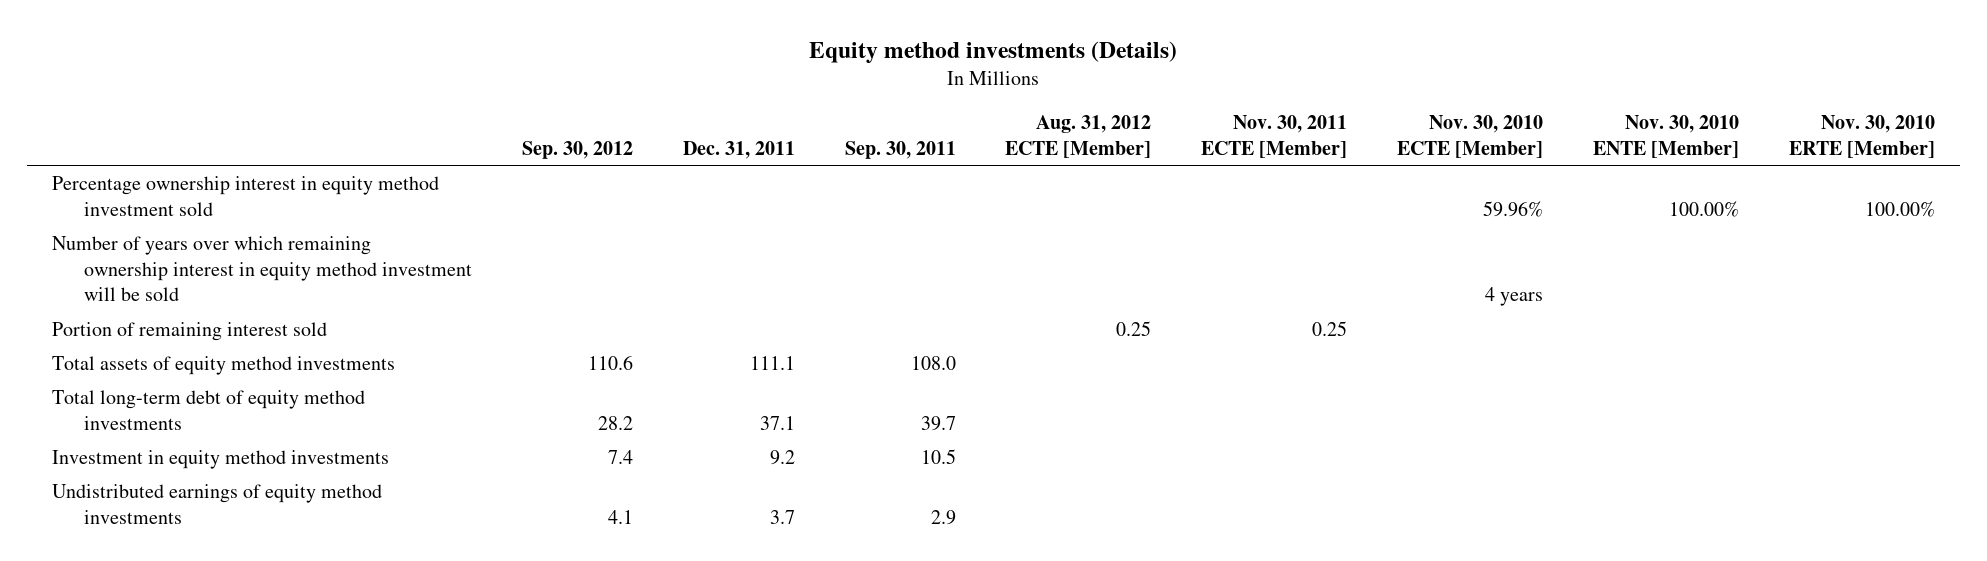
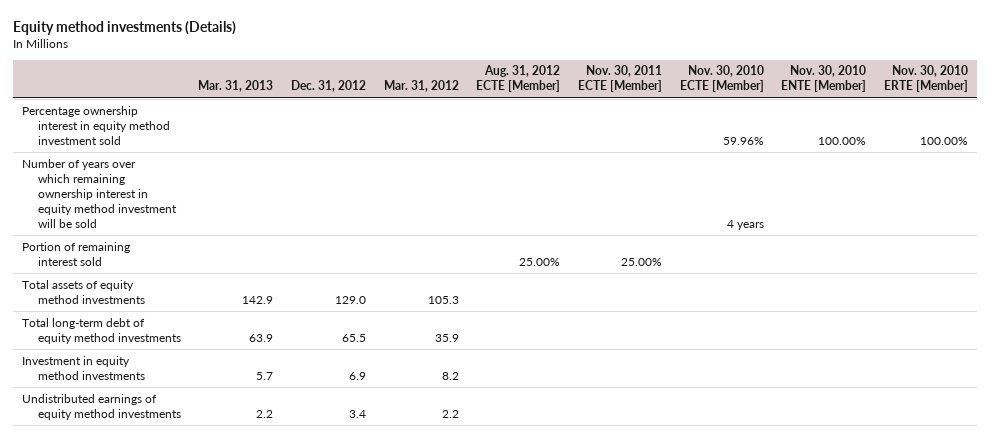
[521,141,633,160] Sep. 30, 2012 -> none
[682,141,795,160] Dec. 31, 2011 -> none
[844,141,956,160] Sep. 30, 2011 -> none
none -> [198,80,274,93] Mar. 31, 2013
none -> [290,80,366,93] Dec. 31, 2012
none -> [383,80,459,93] Mar. 31, 2012
[1116,320,1152,336] 0.25 -> [519,257,561,266] 25.00%
[1312,320,1348,336] 0.25 -> [620,257,662,266] 25.00%

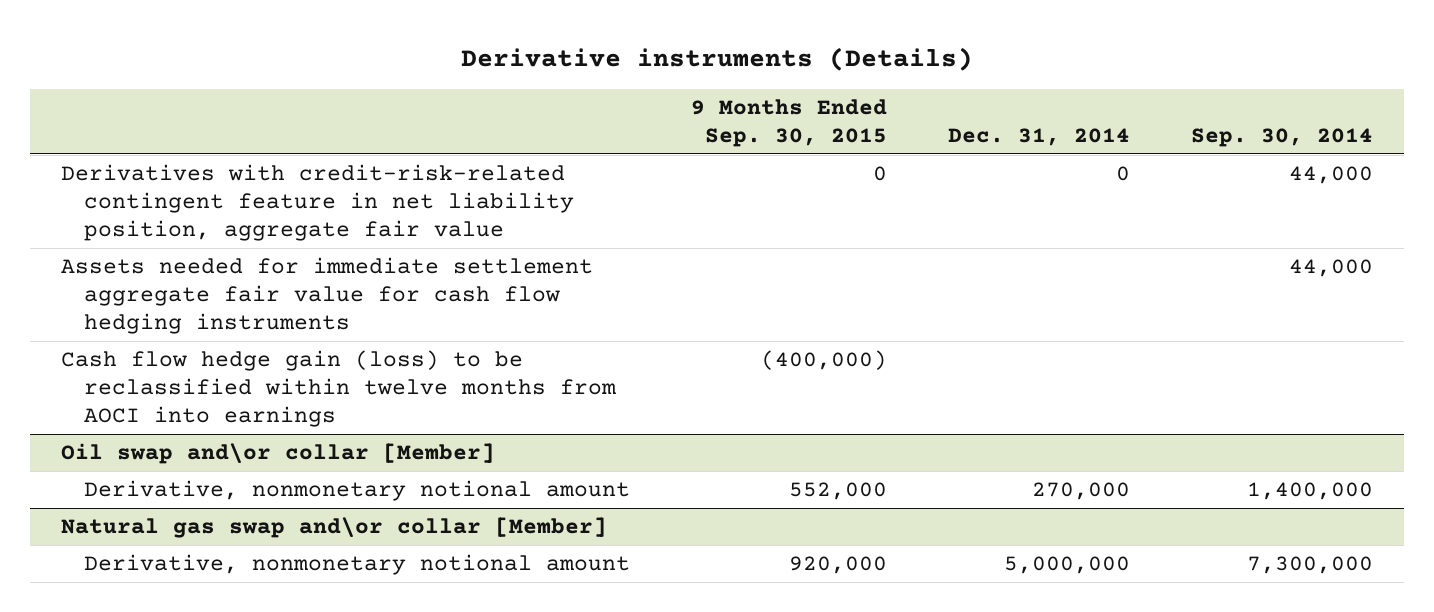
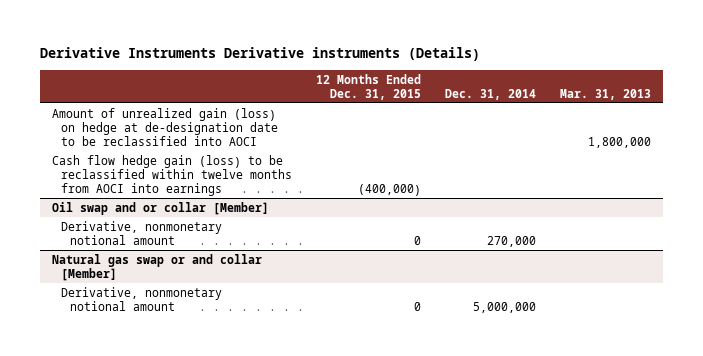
[461,46,974,71] Derivative instruments (Details) -> [40,47,481,62] Derivative Instruments Derivative instruments (Details)
[691,98,888,147] 9 Months Ended Sep. 30, 2015 -> none
[1191,127,1374,147] Sep. 30, 2014 -> none
none -> [315,73,421,100] 12 Months Ended Dec. 31, 2015
none -> [559,88,651,100] Mar. 31, 2013
[60,164,575,242] Derivatives with credit-risk-related contingent feature in net liability position, aggregate fair value -> none
[60,257,593,335] Assets needed for immediate settlement aggregate fair value for cash flow hedging instruments -> none
none -> [52,107,278,146] Amount of unrealized gain (loss) on hedge at de-designation date to be reclassified into AOCI
[60,443,495,465] Oil swap and\or collar [Member] -> [52,201,270,215] Oil swap and or collar [Member]
[60,517,607,539] Natural gas swap and\or collar [Member] -> [52,253,263,281] Natural gas swap or and collar [Member]

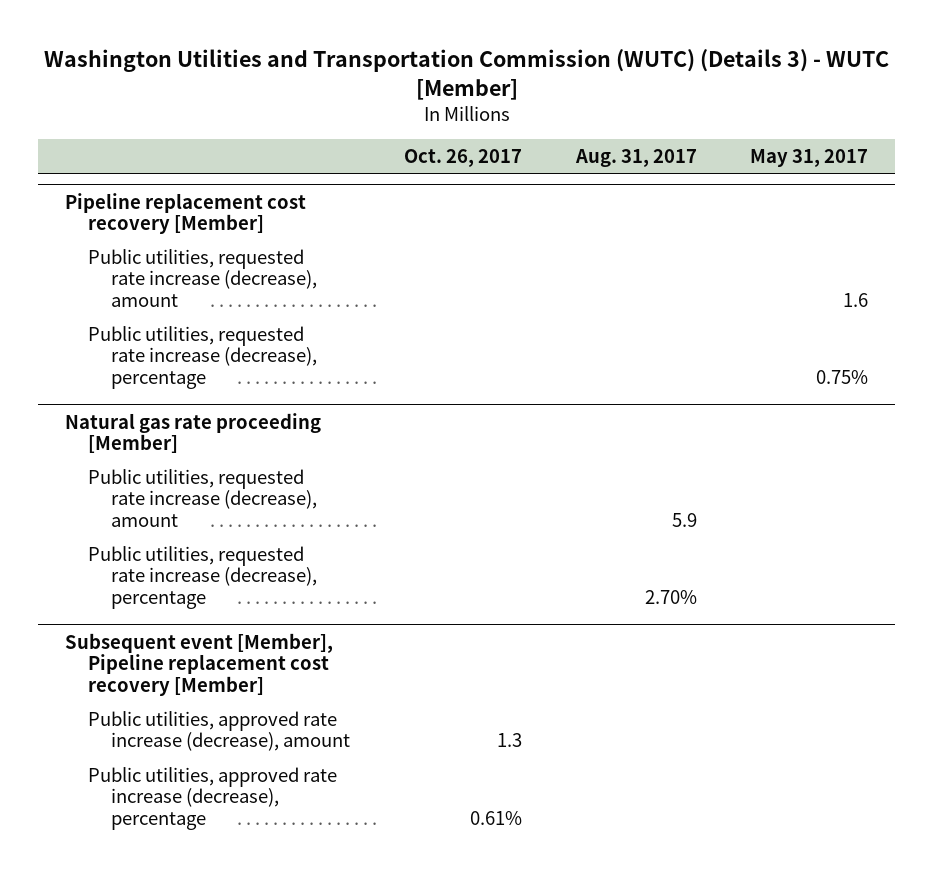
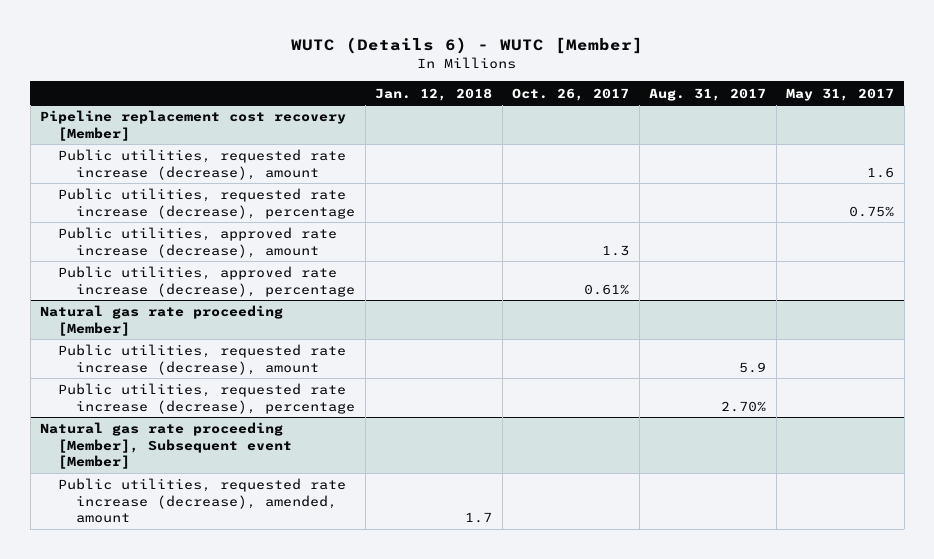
[43,48,889,100] Washington Utilities and Transportation Commission (WUTC) (Details 3) - WUTC [Member] -> [291,37,644,55] WUTC (Details 6) - WUTC [Member]
none -> [375,87,493,101] Jan. 12, 2018
none -> [58,227,338,258] Public utilities, approved rate increase (decrease), amount
none -> [58,266,356,297] Public utilities, approved rate increase (decrease), percentage
[64,632,333,696] Subsequent event [Member], Pipeline replacement cost recovery [Member] -> none
[87,710,350,752] Public utilities, approved rate increase (decrease), amount -> none
[87,766,337,830] Public utilities, approved rate increase (decrease), percentage -> none
none -> [40,422,293,469] Natural gas rate proceeding [Member], Subsequent event [Member]
none -> [58,478,347,523] Public utilities, requested rate increase (decrease), amended, amount

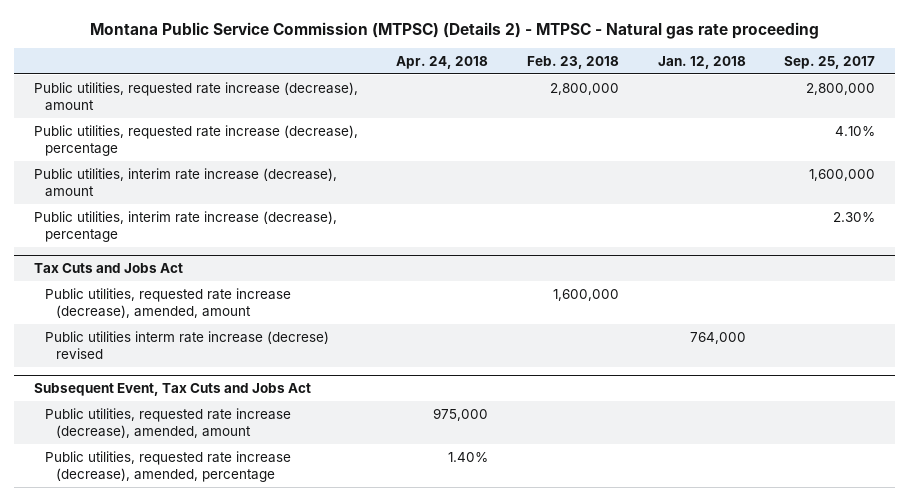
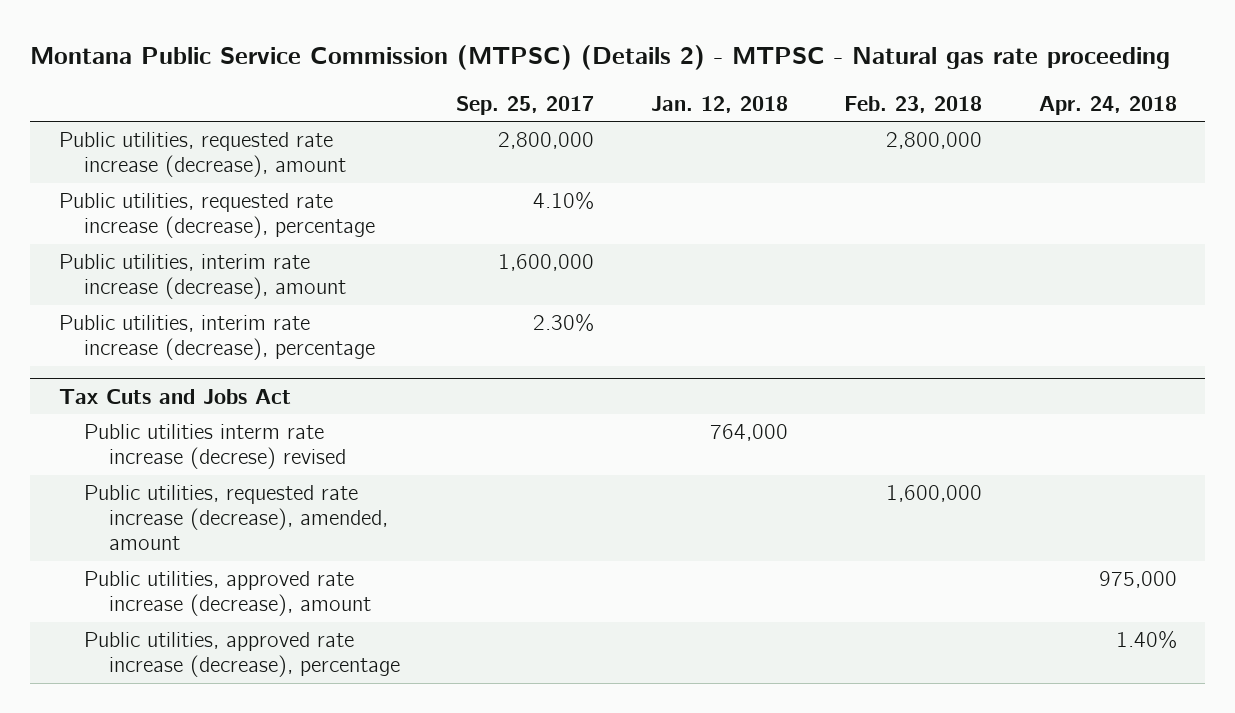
[33,383,311,397] Subsequent Event, Tax Cuts and Jobs Act -> none
[44,407,291,439] Public utilities, requested rate increase (decrease), amended, amount -> none
[44,450,291,483] Public utilities, requested rate increase (decrease), amended, percentage -> none
[44,287,291,319] Public utilities, requested rate increase (decrease), amended, amount -> [83,485,388,551] Public utilities, requested rate increase (decrease), amended, amount
none -> [83,571,371,617] Public utilities, approved rate increase (decrease), amount
none -> [83,632,400,678] Public utilities, approved rate increase (decrease), percentage

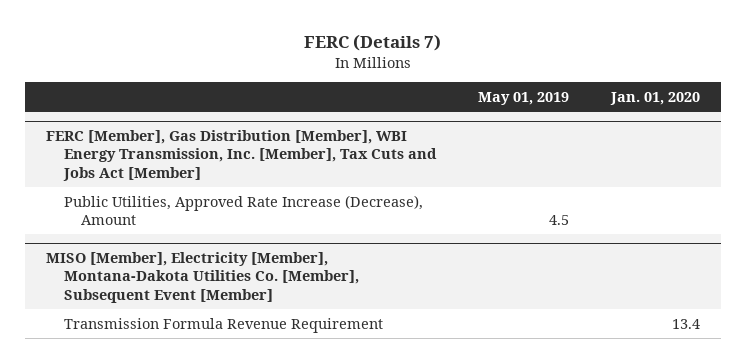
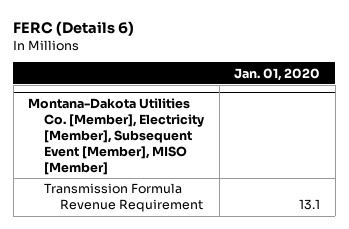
[303,34,441,52] FERC (Details 7) -> [13,20,135,36] FERC (Details 6)
[477,92,569,106] May 01, 2019 -> none
[46,129,437,182] FERC [Member], Gas Distribution [Member], WBI Energy Transmission, Inc. [Member], Tax Cuts and Jobs Act [Member] -> none
[63,194,423,226] Public Utilities, Approved Rate Increase (Decrease), Amount -> none
[46,251,359,304] MISO [Member], Electricity [Member], Montana-Dakota Utilities Co. [Member], Subsequent Event [Member] -> [28,98,205,175] Montana-Dakota Utilities Co. [Member], Electricity [Member], Subsequent Event [Member], MISO [Member]
[671,318,700,329] 13.4 -> [299,199,321,211] 13.1

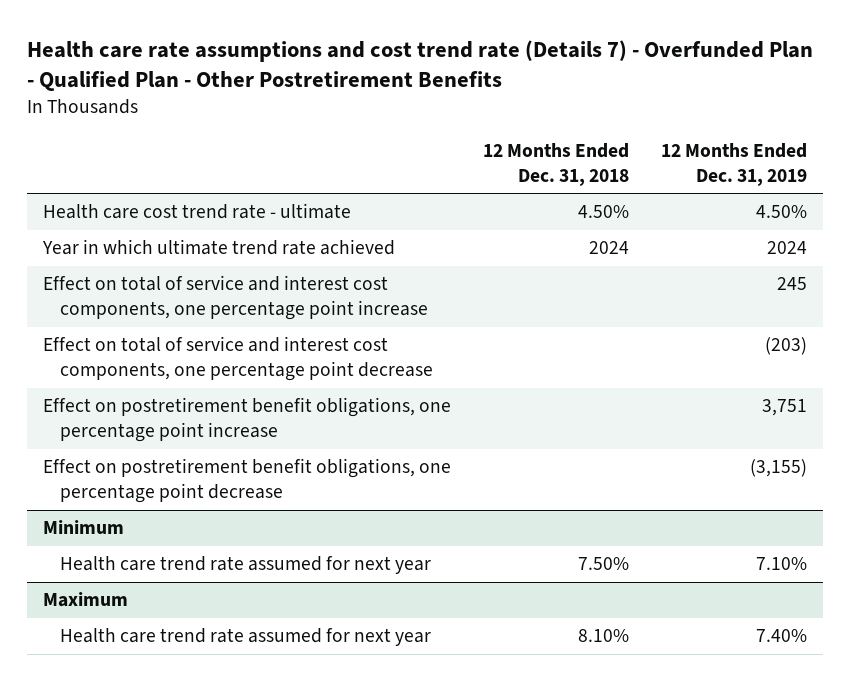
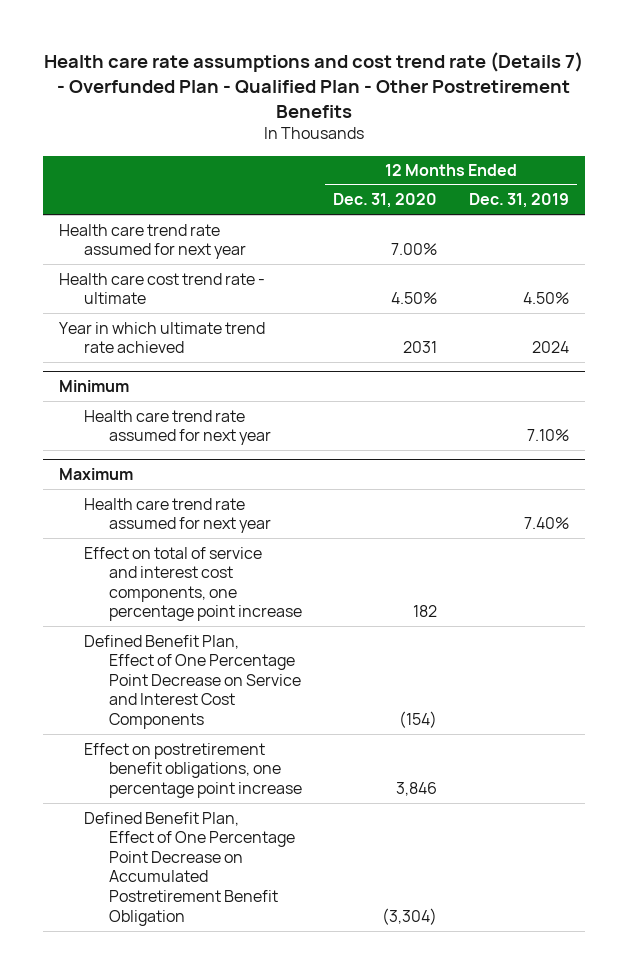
[482,143,629,186] 12 Months Ended Dec. 31, 2018 -> none
none -> [333,193,438,209] Dec. 31, 2020
none -> [58,223,246,260] Health care trend rate assumed for next year
[42,275,429,320] Effect on total of service and interest cost components, one percentage point increase -> none
[42,336,434,381] Effect on total of service and interest cost components, one percentage point decrease -> none
[42,397,451,442] Effect on postretirement benefit obligations, one percentage point increase -> none
[42,458,451,503] Effect on postretirement benefit obligations, one percentage point decrease -> none
none -> [83,546,302,622] Effect on total of service and interest cost components, one percentage point increase
none -> [83,634,301,730] Defined Benefit Plan, Effect of One Percentage Point Decrease on Service and Interest Cost Components
none -> [83,742,302,798] Effect on postretirement benefit obligations, one percentage point increase
none -> [83,811,295,926] Defined Benefit Plan, Effect of One Percentage Point Decrease on Accumulated Postretirement Benefit Obligation

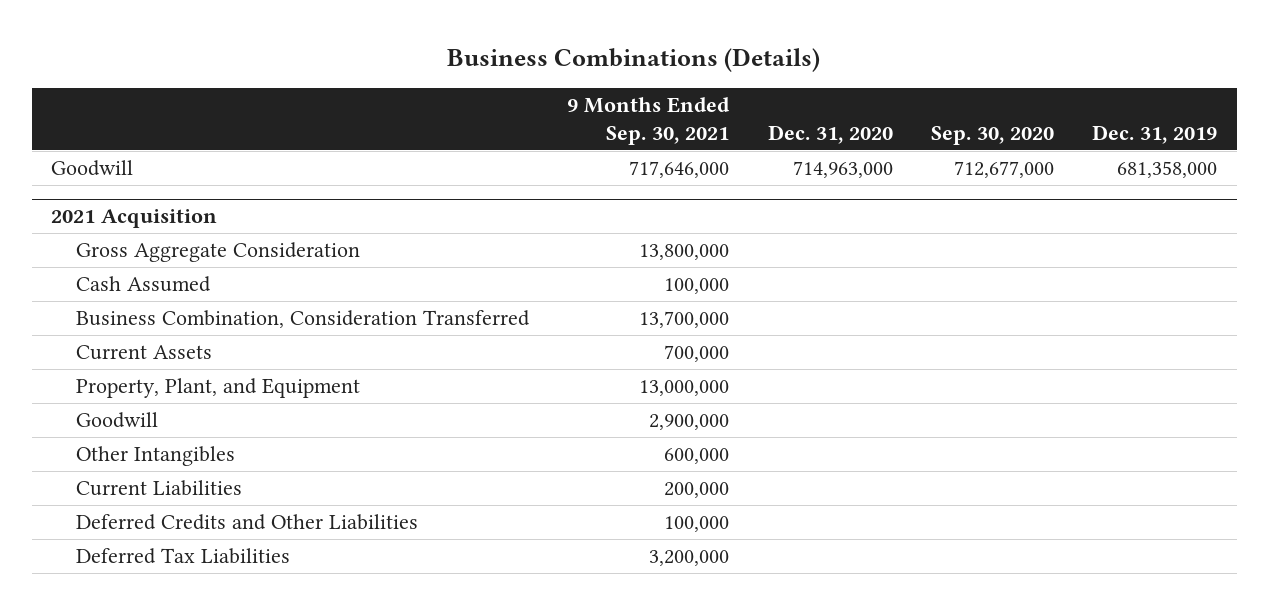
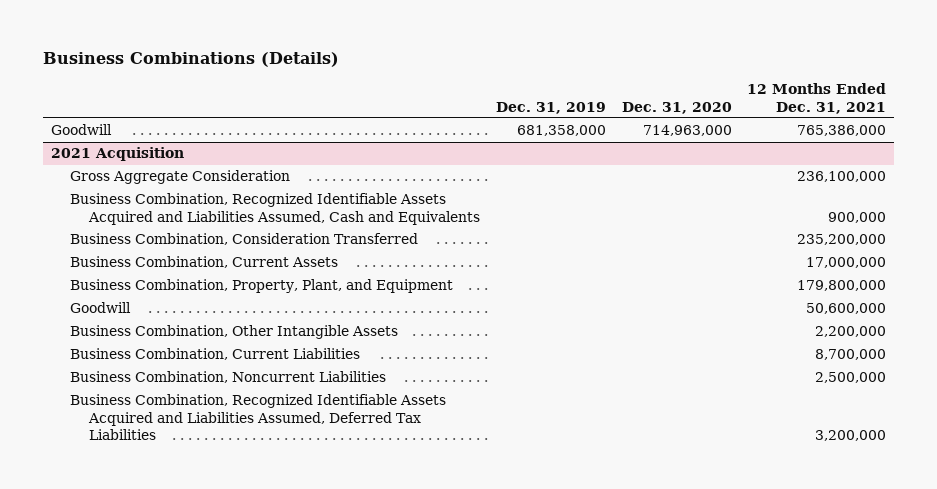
[567,96,731,146] 9 Months Ended Sep. 30, 2021 -> none
[931,126,1055,146] Sep. 30, 2020 -> none
none -> [747,83,887,114] 12 Months Ended Dec. 31, 2021
[76,275,212,292] Cash Assumed -> [69,193,480,225] Business Combination, Recognized Identifiable Assets Acquired and Liabilities Assumed, Cash and Equivalents
[76,344,213,360] Current Assets -> [69,256,338,269] Business Combination, Current Assets
[76,377,361,398] Property, Plant, and Equipment -> [69,279,453,294] Business Combination, Property, Plant, and Equipment
[76,445,236,466] Other Intangibles -> [69,325,398,340] Business Combination, Other Intangible Assets
[76,479,243,496] Current Liabilities -> [69,348,360,361] Business Combination, Current Liabilities
[76,513,419,530] Deferred Credits and Other Liabilities -> [69,371,386,384] Business Combination, Noncurrent Liabilities
[76,547,291,564] Deferred Tax Liabilities -> [69,394,446,440] Business Combination, Recognized Identifiable Assets Acquired and Liabilities Assumed, Deferred Tax Liabilities

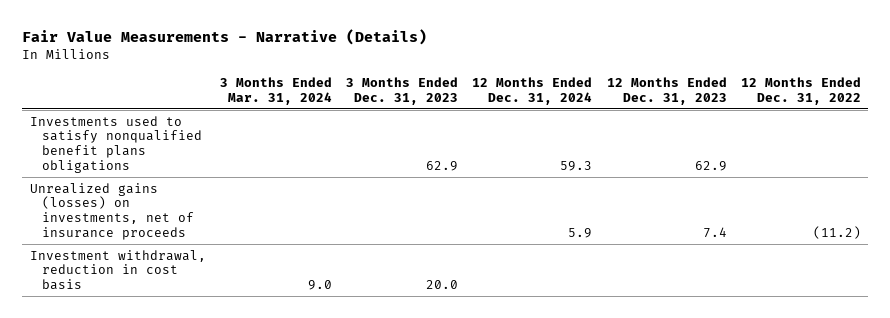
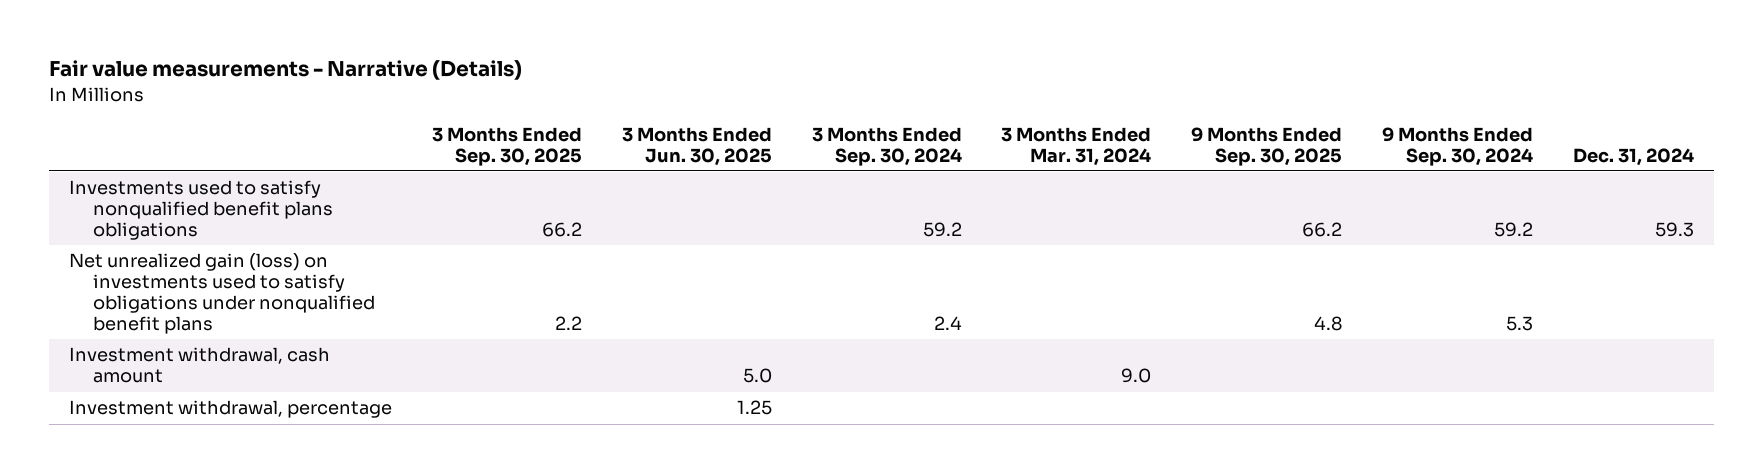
[22,28,428,45] Fair Value Measurements - Narrative (Details) -> [48,60,522,81] Fair value measurements - Narrative (Details)
[346,77,459,105] 3 Months Ended Dec. 31, 2023 -> none
[472,77,593,105] 12 Months Ended Dec. 31, 2024 -> none
[606,77,727,105] 12 Months Ended Dec. 31, 2023 -> none
[740,77,861,105] 12 Months Ended Dec. 31, 2022 -> none
none -> [431,126,582,166] 3 Months Ended Sep. 30, 2025
none -> [621,126,772,166] 3 Months Ended Jun. 30, 2025
none -> [811,126,962,166] 3 Months Ended Sep. 30, 2024
none -> [1191,126,1343,166] 9 Months Ended Sep. 30, 2025
none -> [1382,126,1534,166] 9 Months Ended Sep. 30, 2024
none -> [1573,147,1695,166] Dec. 31, 2024
[29,182,194,240] Unrealized gains (losses) on investments, net of insurance proceeds -> [68,253,376,334] Net unrealized gain (loss) on investments used to satisfy obligations under nonqualified benefit plans
[29,249,206,290] Investment withdrawal, reduction in cost basis -> [68,347,330,384] Investment withdrawal, cash amount
none -> [68,400,392,419] Investment withdrawal, percentage

